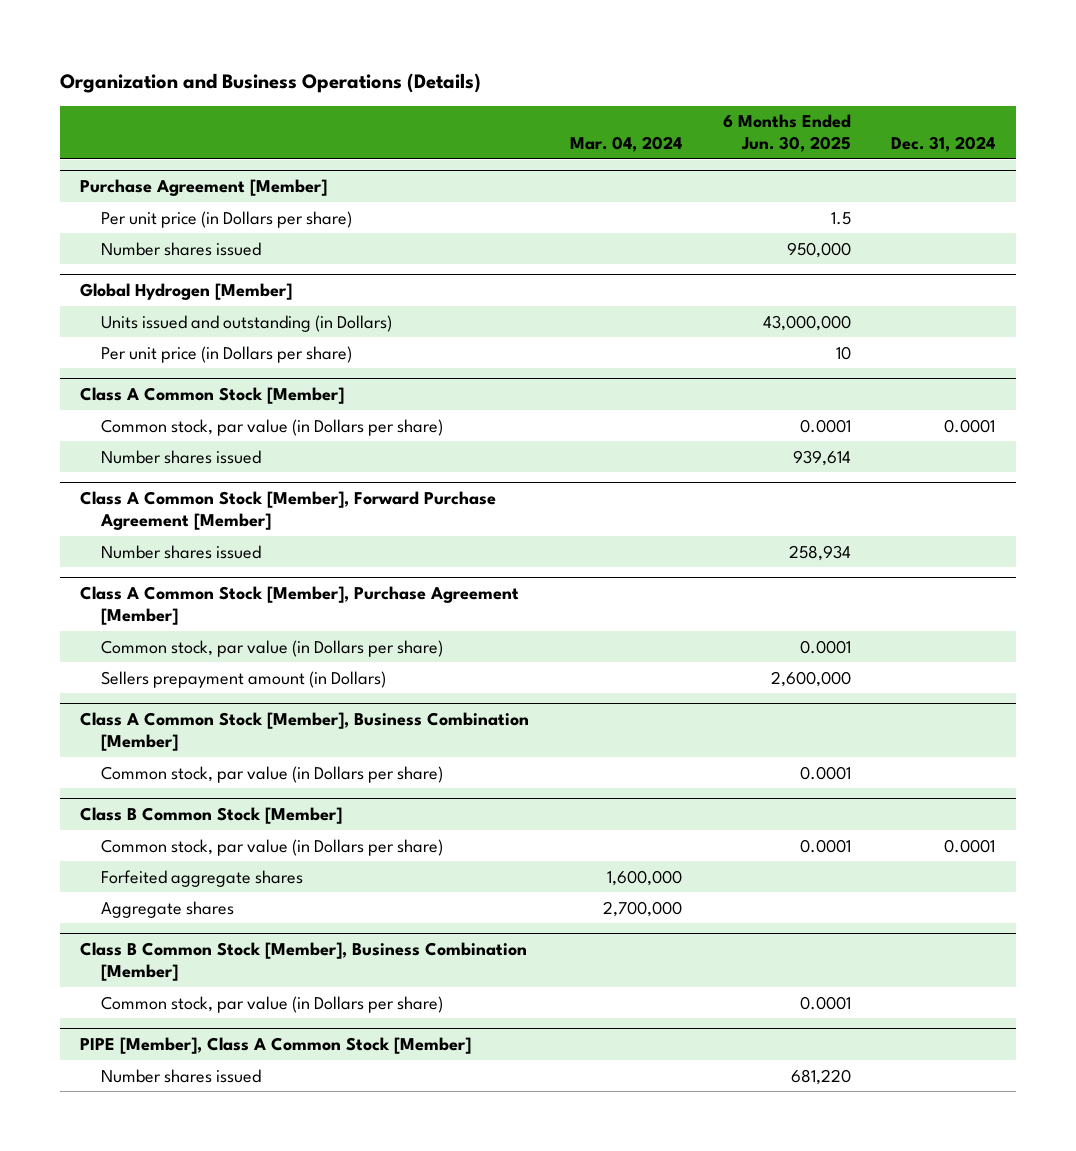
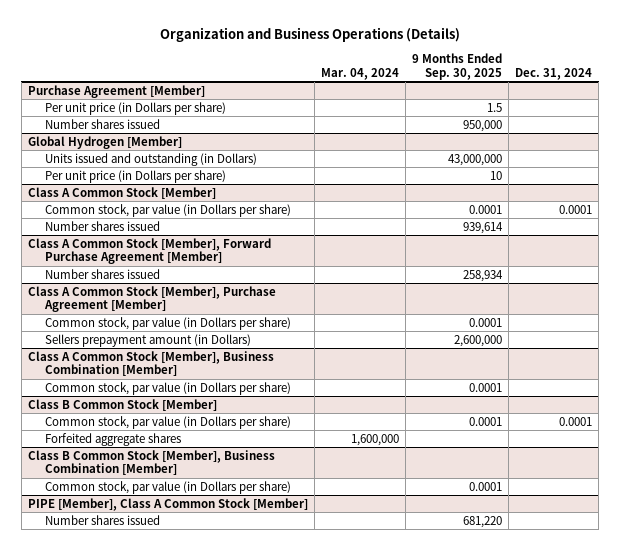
[722,114,851,153] 6 Months Ended Jun. 30, 2025 -> none
none -> [411,53,502,80] 9 Months Ended Sep. 30, 2025
[101,900,235,918] Aggregate shares -> none

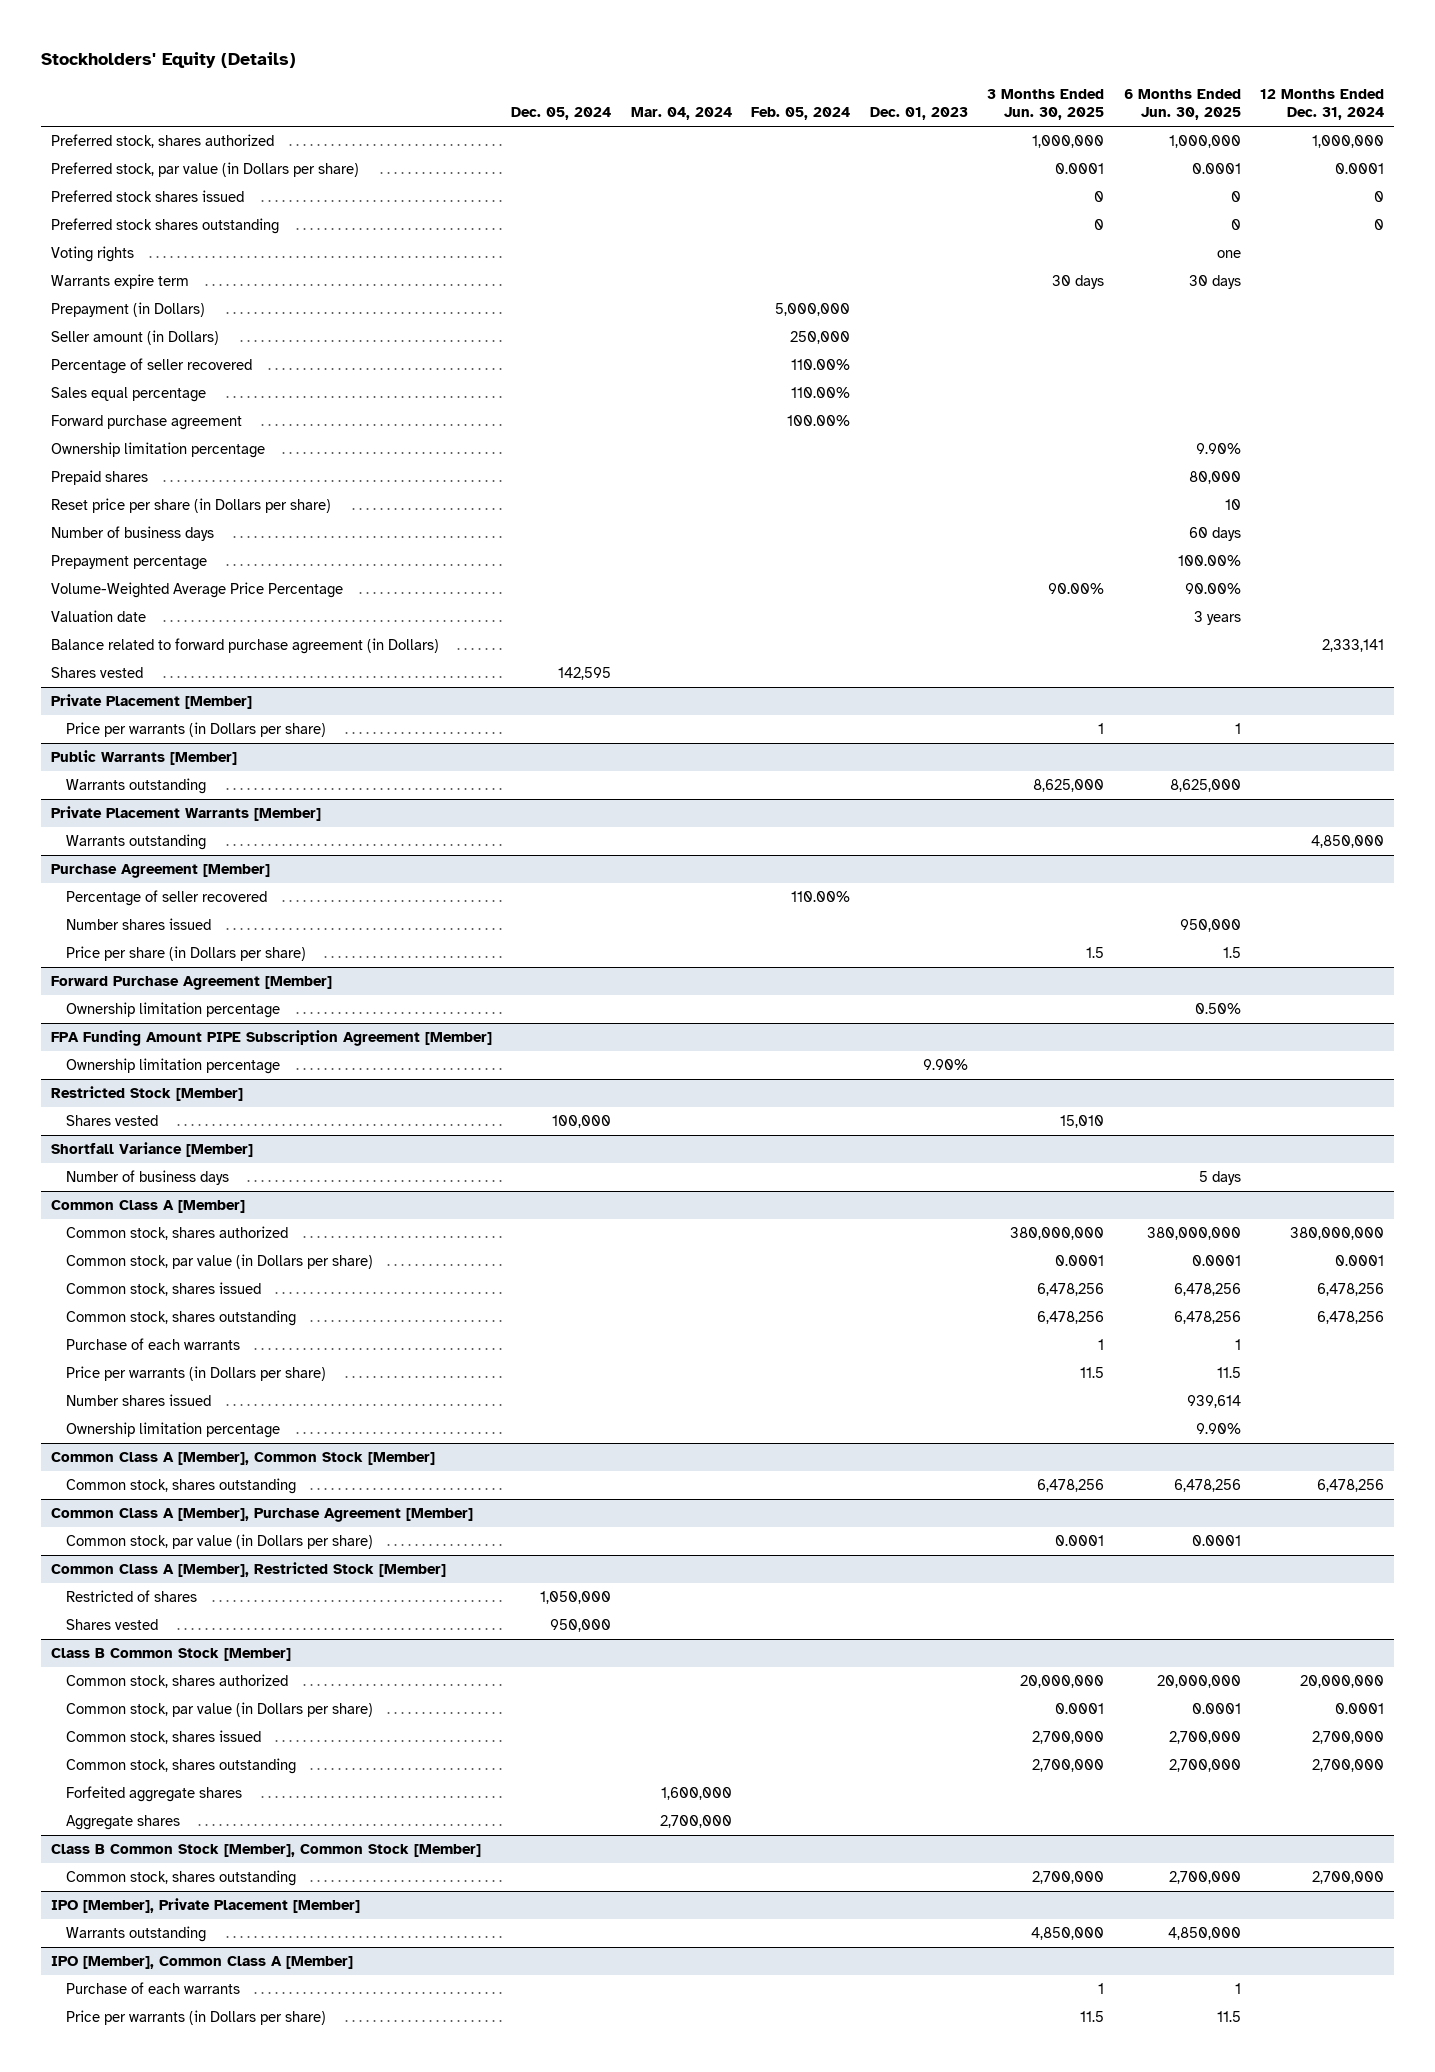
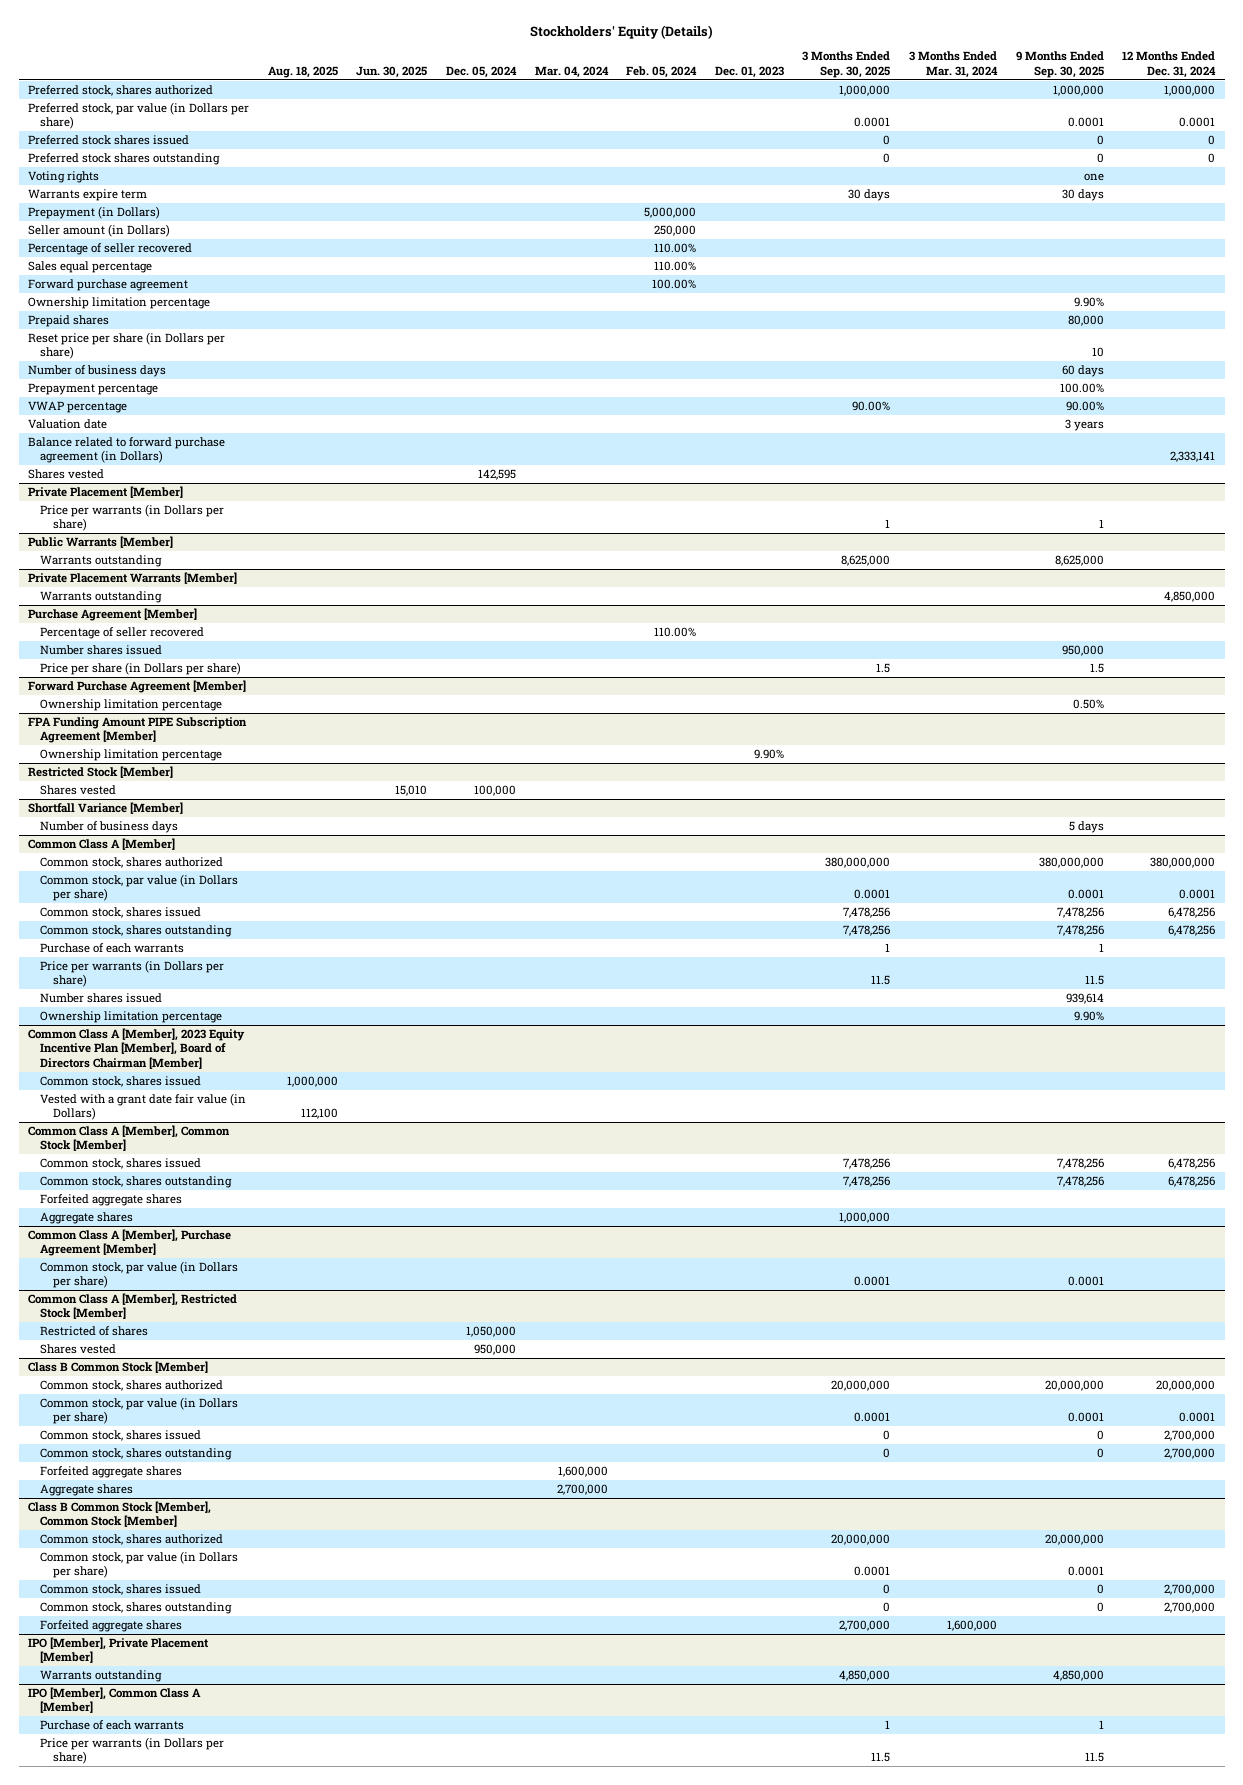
[987,89,1105,121] 3 Months Ended Jun. 30, 2025 -> none
[1123,89,1241,121] 6 Months Ended Jun. 30, 2025 -> none
none -> [267,65,338,78] Aug. 18, 2025
none -> [356,65,428,78] Jun. 30, 2025
none -> [802,51,891,78] 3 Months Ended Sep. 30, 2025
none -> [909,51,999,78] 3 Months Ended Mar. 31, 2024
none -> [1015,51,1104,78] 9 Months Ended Sep. 30, 2025
[50,582,343,599] Volume-Weighted Average Price Percentage -> [27,401,127,414] VWAP percentage
none -> [27,1028,245,1069] Common Class A [Member], 2023 Equity Incentive Plan [Member], Board of Directors Chairman [Member]
none -> [40,1076,202,1088] Common stock, shares issued
none -> [40,1093,247,1121] Vested with a grant date fair value (in Dollars)
none -> [40,1158,202,1170] Common stock, shares issued
none -> [40,1194,183,1207] Forfeited aggregate shares
none -> [40,1212,134,1225] Aggregate shares
none -> [40,1534,224,1546] Common stock, shares authorized
none -> [40,1551,239,1579] Common stock, par value (in Dollars per share)
none -> [40,1584,202,1596] Common stock, shares issued
none -> [40,1620,183,1633] Forfeited aggregate shares

